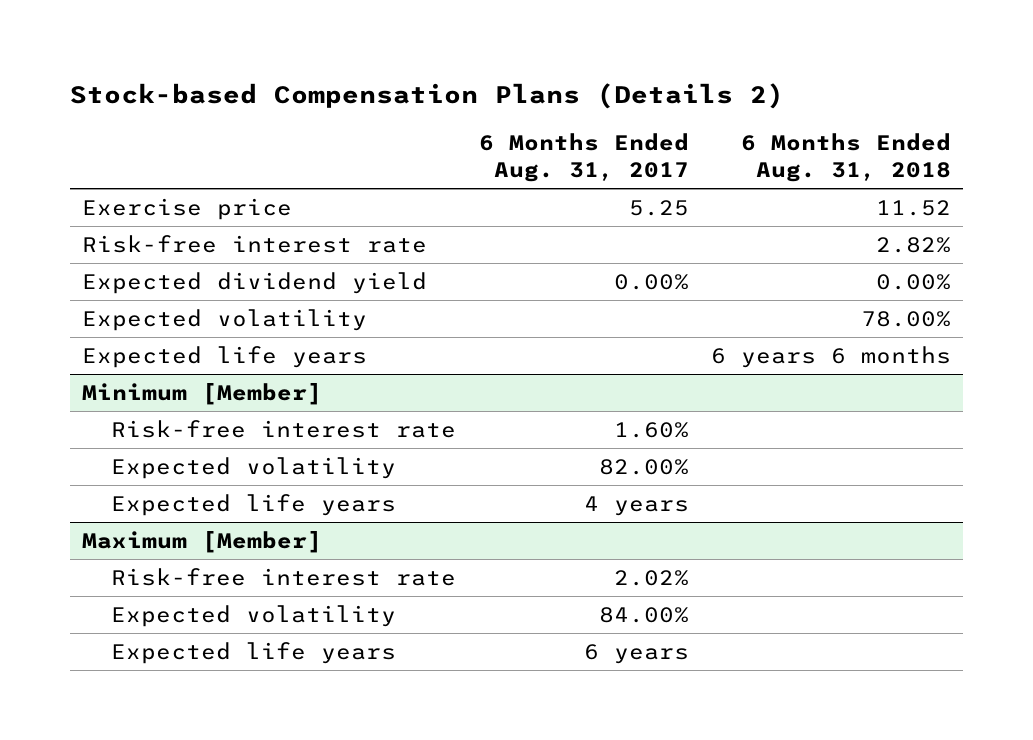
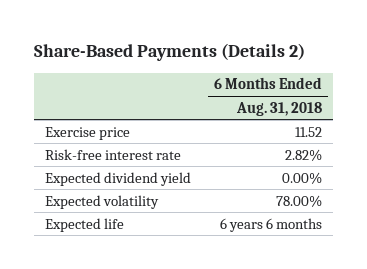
[70,83,785,110] Stock-based Compensation Plans (Details 2) -> [34,43,306,62] Share-Based Payments (Details 2)
[478,133,689,183] 6 Months Ended Aug. 31, 2017 -> none
[81,382,322,405] Minimum [Member] -> none
[110,419,456,438] Risk-free interest rate -> none
[110,456,396,479] Expected volatility -> none
[110,493,396,516] Expected life years -> none
[81,530,322,553] Maximum [Member] -> none
[110,567,456,586] Risk-free interest rate -> none
[110,604,396,627] Expected volatility -> none
[110,641,396,664] Expected life years -> none
[81,345,367,368] Expected life years -> [45,217,125,232] Expected life

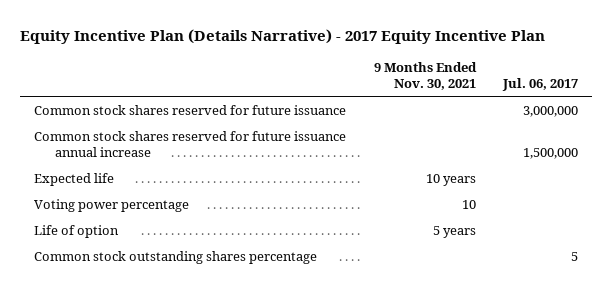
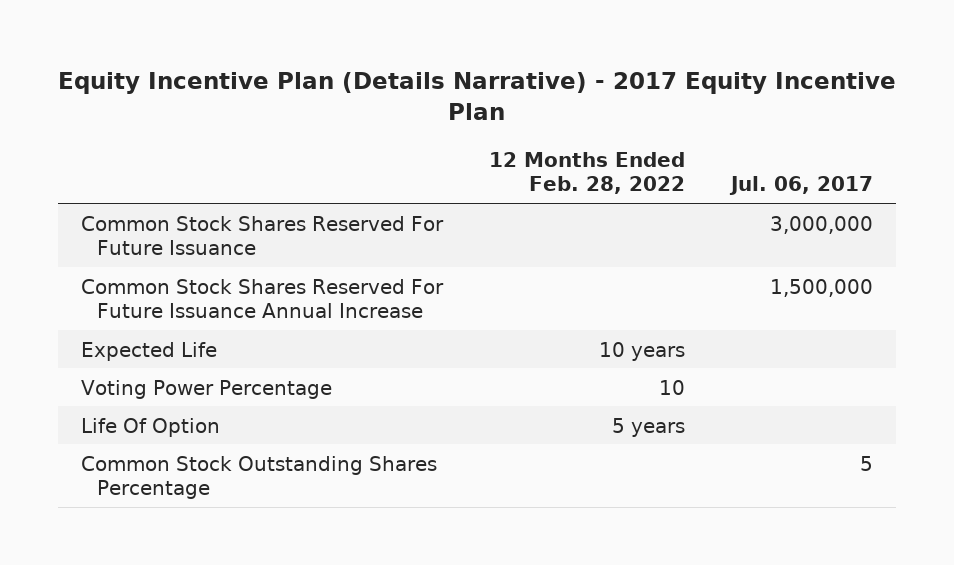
[373,61,477,91] 9 Months Ended Nov. 30, 2021 -> none
none -> [489,151,686,195] 12 Months Ended Feb. 28, 2022
[34,104,347,115] Common stock shares reserved for future issuance -> [81,215,445,256] Common Stock Shares Reserved For Future Issuance
[34,130,347,157] Common stock shares reserved for future issuance annual increase -> [81,278,445,319] Common Stock Shares Reserved For Future Issuance Annual Increase
[34,172,115,186] Expected life -> [81,341,218,361] Expected Life
[34,198,190,212] Voting power percentage -> [81,379,333,399] Voting Power Percentage
[34,224,120,238] Life of option -> [81,417,221,437] Life Of Option
[34,250,318,264] Common stock outstanding shares percentage -> [81,455,438,500] Common Stock Outstanding Shares Percentage

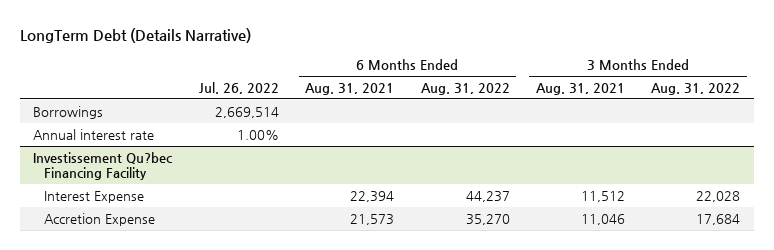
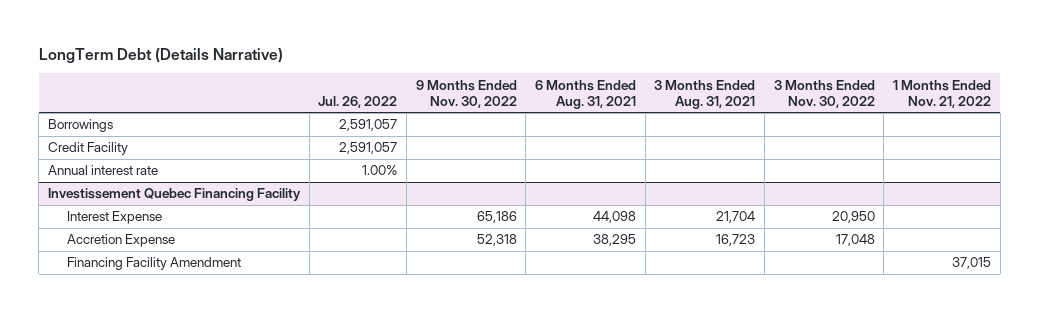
[420,82,510,95] Aug. 31, 2022 -> none
[651,82,741,95] Aug. 31, 2022 -> none
none -> [415,79,517,108] 9 Months Ended Nov. 30, 2022
none -> [773,79,875,108] 3 Months Ended Nov. 30, 2022
none -> [893,79,992,108] 1 Months Ended Nov. 21, 2022
[214,106,279,118] 2,669,514 -> [339,119,398,132] 2,591,057
none -> [47,142,128,156] Credit Facility
[33,151,173,181] Investissement Qu?bec Financing Facility -> [47,188,301,202] Investissement Quebec Financing Facility
[350,190,395,202] 22,394 -> [592,211,636,224] 44,098
[581,190,626,202] 11,512 -> [716,211,756,224] 21,704
[350,213,395,225] 21,573 -> [592,234,636,247] 38,295
[581,213,626,225] 11,046 -> [716,234,756,247] 16,723
none -> [67,257,242,271] Financing Facility Amendment

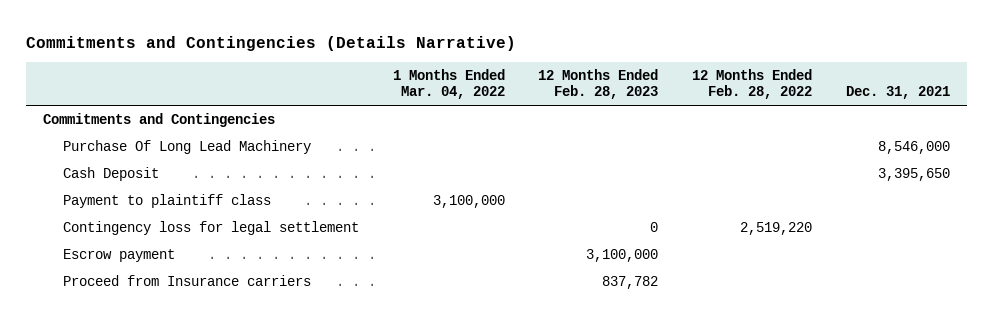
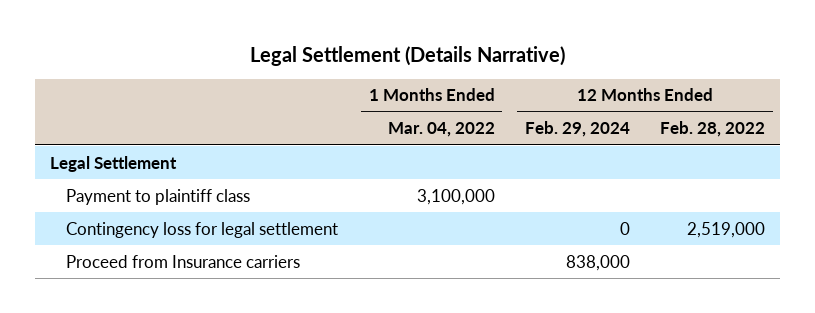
[25,35,516,51] Commitments and Contingencies (Details Narrative) -> [249,45,565,66] Legal Settlement (Details Narrative)
[538,68,659,100] 12 Months Ended Feb. 28, 2023 -> none
[846,86,951,100] Dec. 31, 2021 -> none
none -> [524,121,630,138] Feb. 29, 2024
[42,113,275,128] Commitments and Contingencies -> none
[62,140,311,155] Purchase Of Long Lead Machinery -> none
[62,167,159,182] Cash Deposit -> none
none -> [50,155,178,172] Legal Settlement
[62,249,175,263] Escrow payment -> none
[740,222,813,236] 2,519,220 -> [687,221,766,238] 2,519,000

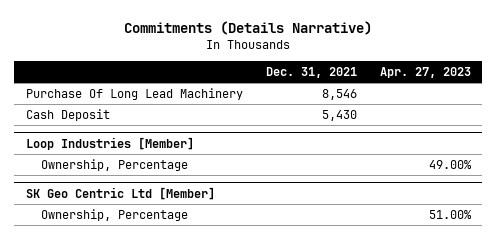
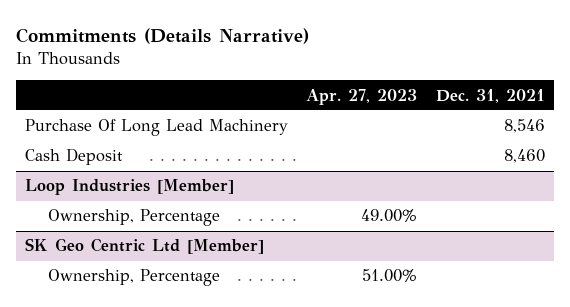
[321,110,357,122] 5,430 -> [503,149,545,164] 8,460

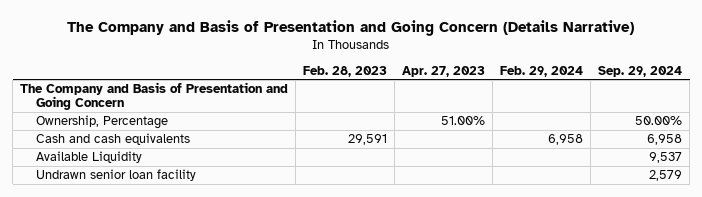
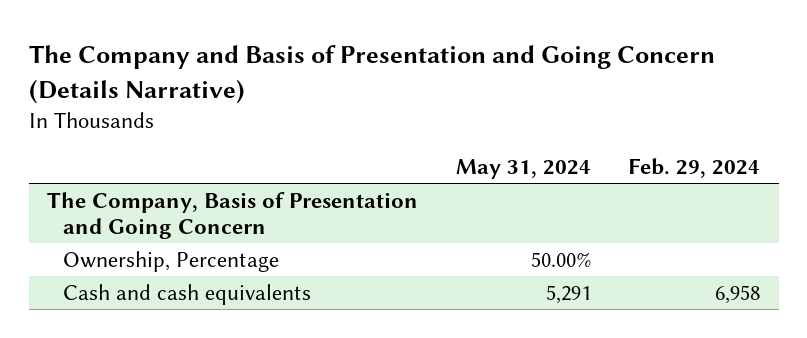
[303,65,388,77] Feb. 28, 2023 -> none
[402,65,486,77] Apr. 27, 2023 -> none
[598,65,683,77] Sep. 29, 2024 -> none
none -> [455,159,591,180] May 31, 2024
[20,82,289,111] The Company and Basis of Presentation and Going Concern -> [47,191,419,240] The Company, Basis of Presentation and Going Concern
[35,151,142,164] Available Liquidity -> none
[35,169,196,182] Undrawn senior loan facility -> none

